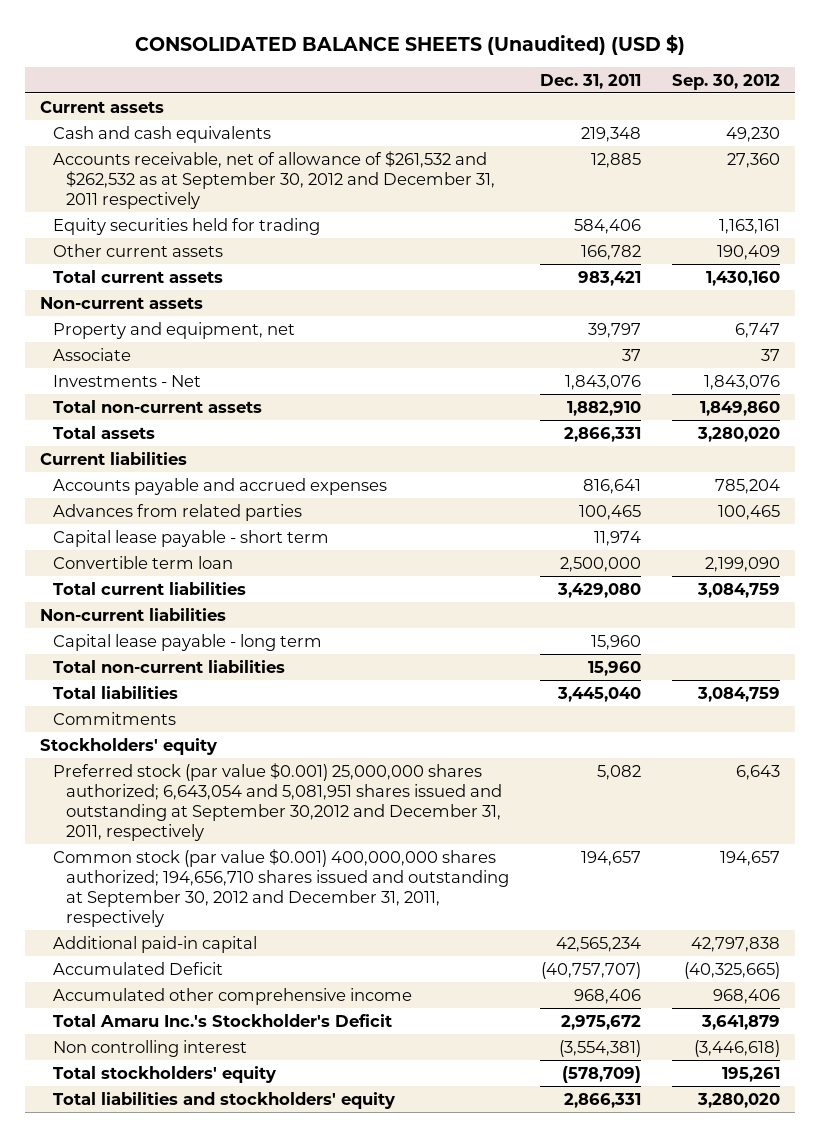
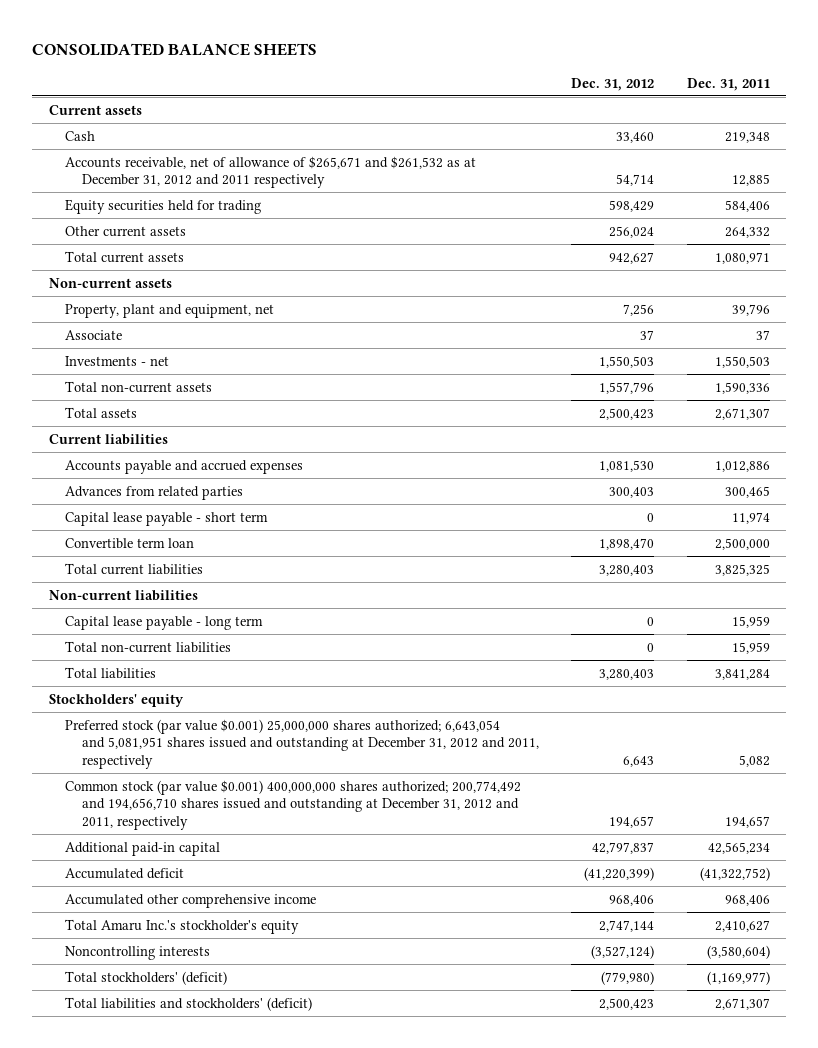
[134,33,685,55] CONSOLIDATED BALANCE SHEETS (Unaudited) (USD $) -> [32,43,318,57] CONSOLIDATED BALANCE SHEETS
[671,74,780,91] Sep. 30, 2012 -> none
none -> [571,77,655,91] Dec. 31, 2012
[53,125,272,143] Cash and cash equivalents -> [65,130,96,141] Cash
[53,150,496,209] Accounts receivable, net of allowance of $261,532 and $262,532 as at September 30, 2012 and December 31, 2011 respectively -> [65,155,477,189] Accounts receivable, net of allowance of $265,671 and $261,532 as at December 31, 2012 and 2011 respectively
[580,244,641,260] 166,782 -> [724,226,770,238] 264,332
[577,270,641,286] 983,421 -> [714,251,770,264] 1,080,971
[53,321,296,339] Property and equipment, net -> [65,303,275,318] Property, plant and equipment, net
[587,322,641,338] 39,797 -> [731,303,770,316] 39,796
[53,374,202,387] Investments - Net -> [65,355,170,366] Investments - net
[564,374,641,390] 1,843,076 -> [714,355,770,368] 1,550,503
[566,400,641,416] 1,882,910 -> [714,381,770,394] 1,590,336
[563,426,641,442] 2,866,331 -> [714,407,770,420] 2,671,307
[582,478,641,494] 816,641 -> [714,460,770,472] 1,012,886
[578,504,641,520] 100,465 -> [724,485,770,498] 300,465
[556,582,641,598] 3,429,080 -> [714,563,770,576] 3,825,325
[53,711,177,725] Commitments -> none
[590,634,641,650] 15,960 -> [731,615,770,628] 15,959
[587,660,641,676] 15,960 -> [731,641,770,654] 15,959
[556,686,641,702] 3,445,040 -> [714,668,770,680] 3,841,284
[53,762,503,841] Preferred stock (par value $0.001) 25,000,000 shares authorized; 6,643,054 and 5,081,951 shares issued and outstanding at September 30,2012 and December 31, 2011, respectively -> [65,718,540,769] Preferred stock (par value $0.001) 25,000,000 shares authorized; 6,643,054 and 5,081,951 shares issued and outstanding at December 31, 2012 and 2011, respectively
[53,848,510,927] Common stock (par value $0.001) 400,000,000 shares authorized; 194,656,710 shares issued and outstanding at September 30, 2012 and December 31, 2011, respectively -> [65,779,522,830] Common stock (par value $0.001) 400,000,000 shares authorized; 200,774,492 and 194,656,710 shares issued and outstanding at December 31, 2012 and 2011, respectively
[53,961,224,975] Accumulated Deficit -> [65,867,185,879] Accumulated deficit
[540,961,641,979] (40,757,707) -> [699,866,770,881] (41,322,752)
[53,1013,393,1027] Total Amaru Inc.'s Stockholder's Deficit -> [65,918,300,934] Total Amaru Inc.'s stockholder's equity
[560,1014,641,1030] 2,975,672 -> [714,919,770,932] 2,410,627
[53,1039,248,1057] Non controlling interest -> [65,945,211,960] Noncontrolling interests
[558,1039,641,1057] (3,554,381) -> [706,944,770,959] (3,580,604)
[53,1065,277,1083] Total stockholders' equity -> [65,970,228,985] Total stockholders' (deficit)
[561,1065,641,1083] (578,709) -> [706,970,770,985] (1,169,977)
[53,1091,396,1109] Total liabilities and stockholders' equity -> [65,996,313,1011] Total liabilities and stockholders' (deficit)
[563,1092,641,1108] 2,866,331 -> [714,997,770,1010] 2,671,307

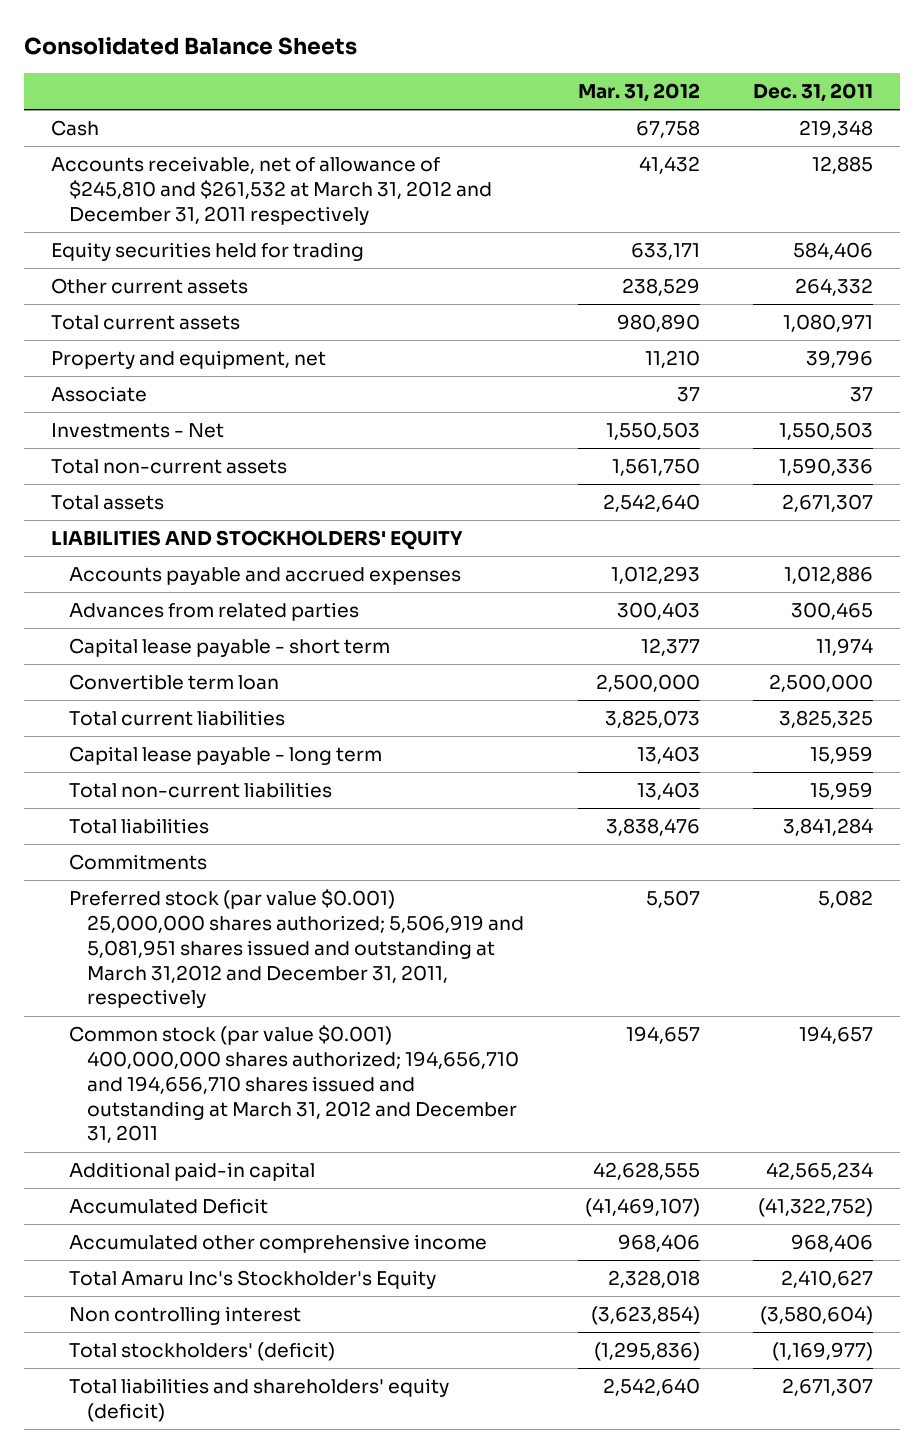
[32,43,318,57] CONSOLIDATED BALANCE SHEETS -> [24,37,358,56] Consolidated Balance Sheets
[571,77,655,91] Dec. 31, 2012 -> none
none -> [577,83,700,103] Mar. 31, 2012
[48,104,142,115] Current assets -> none
[65,155,477,189] Accounts receivable, net of allowance of $265,671 and $261,532 as at December 31, 2012 and 2011 respectively -> [50,156,493,225] Accounts receivable, net of allowance of $245,810 and $261,532 at March 31, 2012 and December 31, 2011 respectively
[48,277,172,288] Non-current assets -> none
[65,303,275,318] Property, plant and equipment, net -> [50,350,326,370] Property and equipment, net
[65,355,170,366] Investments - net -> [50,423,224,439] Investments - Net
[48,433,168,445] Current liabilities -> none
none -> [50,530,463,551] LIABILITIES AND STOCKHOLDERS' EQUITY
[48,589,198,601] Non-current liabilities -> none
[48,693,184,707] Stockholders' equity -> none
none -> [69,854,208,871] Commitments
[65,718,540,769] Preferred stock (par value $0.001) 25,000,000 shares authorized; 6,643,054 and 5,081,951 shares issued and outstanding at December 31, 2012 and 2011, respectively -> [69,889,525,1009] Preferred stock (par value $0.001) 25,000,000 shares authorized; 5,506,919 and 5,081,951 shares issued and outstanding at March 31,2012 and December 31, 2011, respectively
[65,779,522,830] Common stock (par value $0.001) 400,000,000 shares authorized; 200,774,492 and 194,656,710 shares issued and outstanding at December 31, 2012 and 2011, respectively -> [69,1025,520,1144] Common stock (par value $0.001) 400,000,000 shares authorized; 194,656,710 and 194,656,710 shares issued and outstanding at March 31, 2012 and December 31, 2011
[65,867,185,879] Accumulated deficit -> [69,1198,269,1215] Accumulated Deficit
[65,918,300,934] Total Amaru Inc.'s stockholder's equity -> [69,1270,437,1290] Total Amaru Inc's Stockholder's Equity
[65,945,211,960] Noncontrolling interests -> [69,1306,302,1326] Non controlling interest
[65,996,313,1011] Total liabilities and stockholders' (deficit) -> [69,1378,450,1422] Total liabilities and shareholders' equity (deficit)

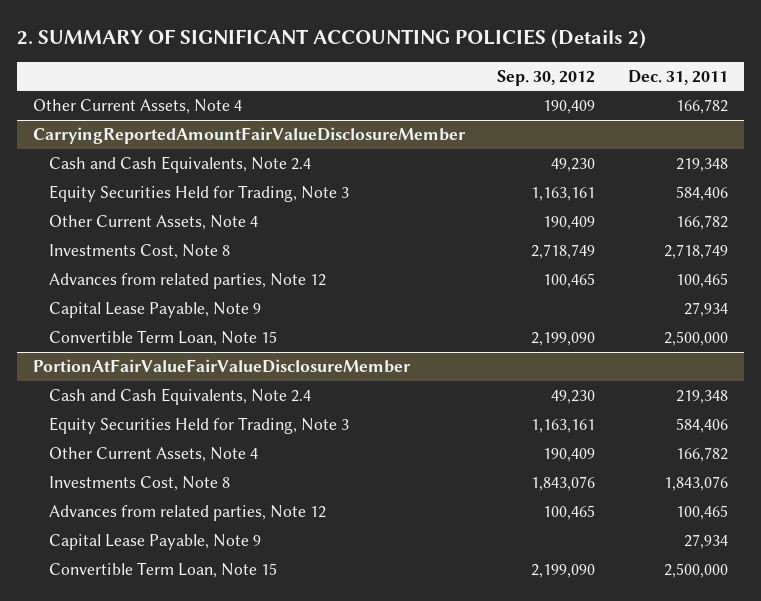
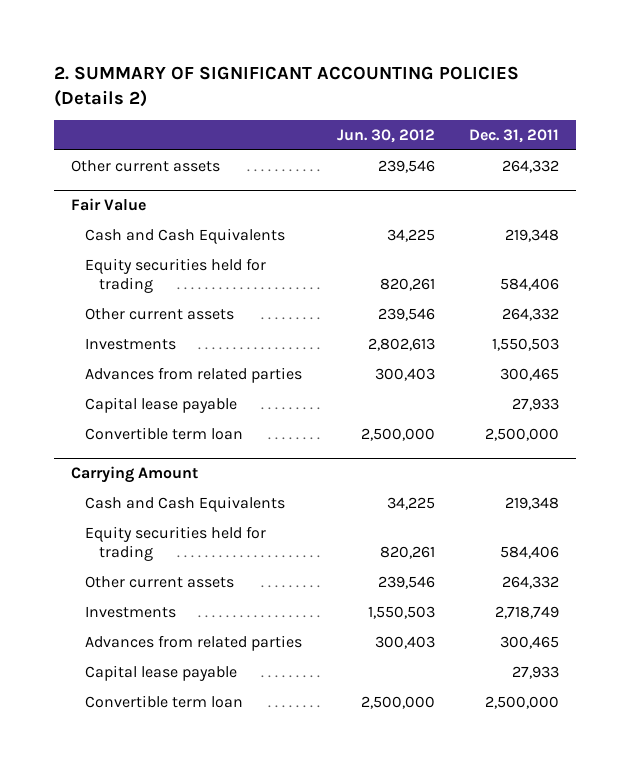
[497,69,596,86] Sep. 30, 2012 -> none
none -> [336,128,435,143] Jun. 30, 2012
[32,127,466,145] CarryingReportedAmountFairValueDisclosureMember -> none
[32,359,411,374] PortionAtFairValueFairValueDisclosureMember -> none
[32,99,242,115] Other Current Assets, Note 4 -> [71,160,221,173] Other current assets
[675,99,728,115] 166,782 -> [502,160,560,174] 264,332
none -> [71,198,147,212] Fair Value
[49,156,312,174] Cash and Cash Equivalents, Note 2.4 -> [85,228,286,245] Cash and Cash Equivalents
[49,185,350,203] Equity Securities Held for Trading, Note 3 -> [85,258,267,293] Equity securities held for trading
[49,215,259,231] Other Current Assets, Note 4 -> [85,308,235,321] Other current assets
[675,215,728,231] 166,782 -> [502,308,560,322] 264,332
[49,244,231,260] Investments Cost, Note 8 -> [85,338,177,351] Investments
[663,244,728,260] 2,718,749 -> [492,338,560,352] 1,550,503
[49,273,327,290] Advances from related parties, Note 12 -> [85,367,303,384] Advances from related parties
[675,273,728,289] 100,465 -> [500,368,560,382] 300,465
[49,302,262,319] Capital Lease Payable, Note 9 -> [85,397,238,414] Capital lease payable
[683,302,728,318] 27,934 -> [512,398,560,412] 27,933
[49,330,278,347] Convertible Term Loan, Note 15 -> [85,427,244,441] Convertible term loan
none -> [71,466,199,484] Carrying Amount
[49,388,312,406] Cash and Cash Equivalents, Note 2.4 -> [85,496,286,513] Cash and Cash Equivalents
[49,417,350,435] Equity Securities Held for Trading, Note 3 -> [85,526,267,561] Equity securities held for trading
[49,447,259,463] Other Current Assets, Note 4 -> [85,576,235,589] Other current assets
[675,447,728,463] 166,782 -> [502,576,560,590] 264,332
[49,476,231,492] Investments Cost, Note 8 -> [85,606,177,619] Investments
[663,476,728,492] 1,843,076 -> [495,606,560,620] 2,718,749
[49,505,327,522] Advances from related parties, Note 12 -> [85,635,303,652] Advances from related parties
[675,505,728,521] 100,465 -> [500,636,560,650] 300,465
[49,534,262,551] Capital Lease Payable, Note 9 -> [85,665,238,682] Capital lease payable
[683,534,728,550] 27,934 -> [512,666,560,680] 27,933
[49,562,278,579] Convertible Term Loan, Note 15 -> [85,695,244,709] Convertible term loan

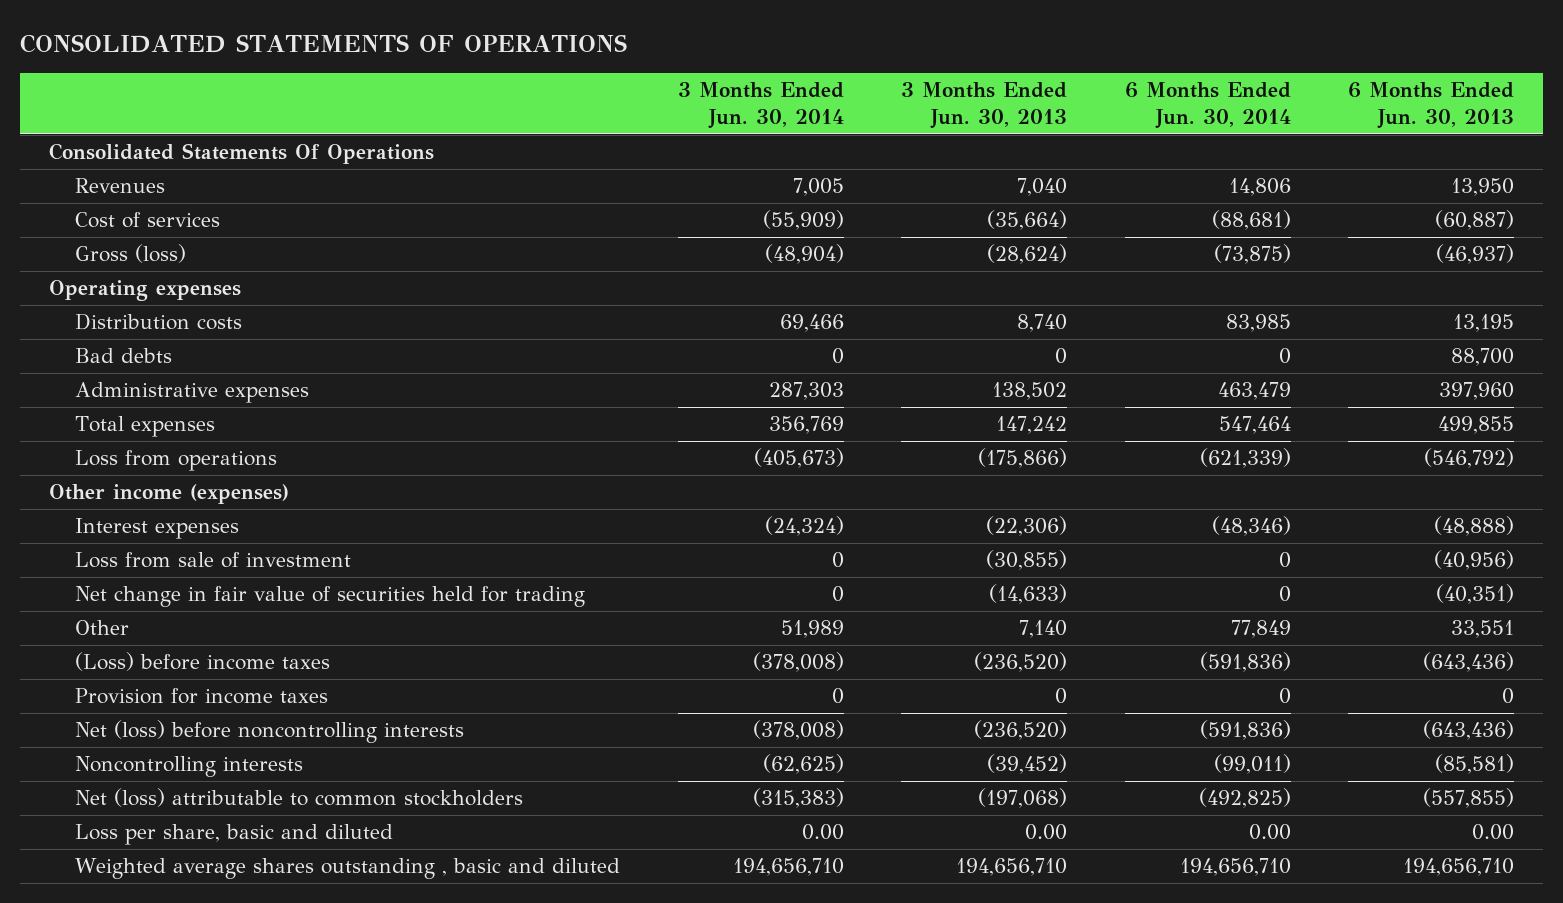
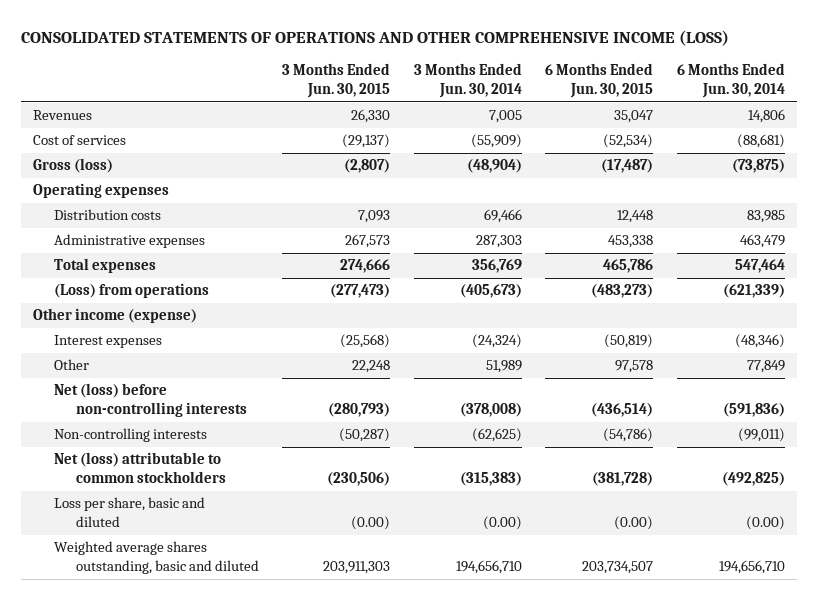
[20,34,628,54] CONSOLIDATED STATEMENTS OF OPERATIONS -> [21,30,730,47] CONSOLIDATED STATEMENTS OF OPERATIONS AND OTHER COMPREHENSIVE INCOME (LOSS)
[901,82,1068,129] 3 Months Ended Jun. 30, 2013 -> none
[1348,82,1515,129] 6 Months Ended Jun. 30, 2013 -> none
none -> [282,63,391,98] 3 Months Ended Jun. 30, 2015
none -> [545,63,654,98] 6 Months Ended Jun. 30, 2015
[48,143,434,165] Consolidated Statements Of Operations -> none
[75,348,173,364] Bad debts -> none
[75,450,278,472] Loss from operations -> [54,283,210,299] (Loss) from operations
[48,484,289,505] Other income (expenses) -> [32,308,197,324] Other income (expense)
[75,552,352,569] Loss from sale of investment -> none
[75,586,586,608] Net change in fair value of securities held for trading -> none
[75,652,331,672] (Loss) before income taxes -> none
[75,688,329,705] Provision for income taxes -> none
[75,720,465,744] Net (loss) before noncontrolling interests -> [54,383,247,417] Net (loss) before non-controlling interests
[75,756,304,778] Noncontrolling interests -> [54,428,208,443] Non-controlling interests
[801,824,844,841] 0.00 -> [482,515,522,530] (0.00)
[1248,824,1291,841] 0.00 -> [746,515,786,530] (0.00)
[75,858,621,880] Weighted average shares outstanding , basic and diluted -> [54,541,259,574] Weighted average shares outstanding, basic and diluted

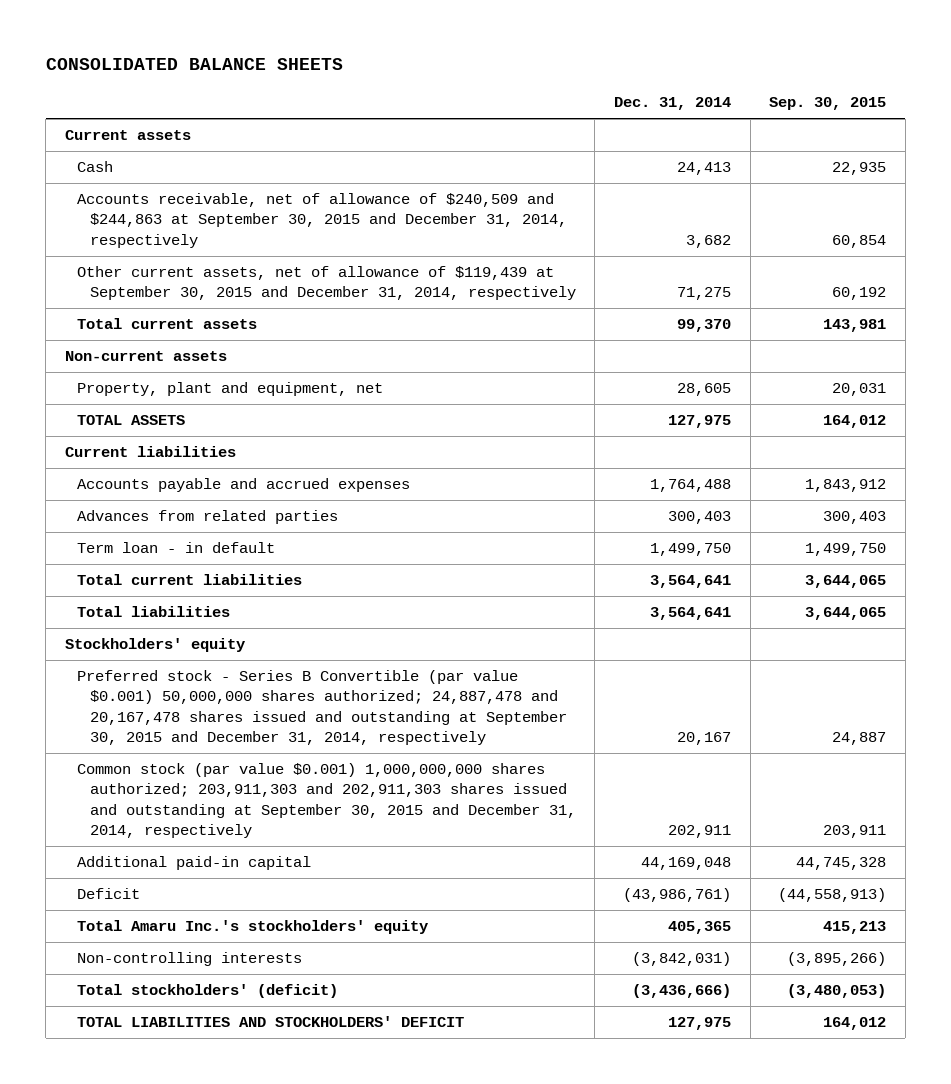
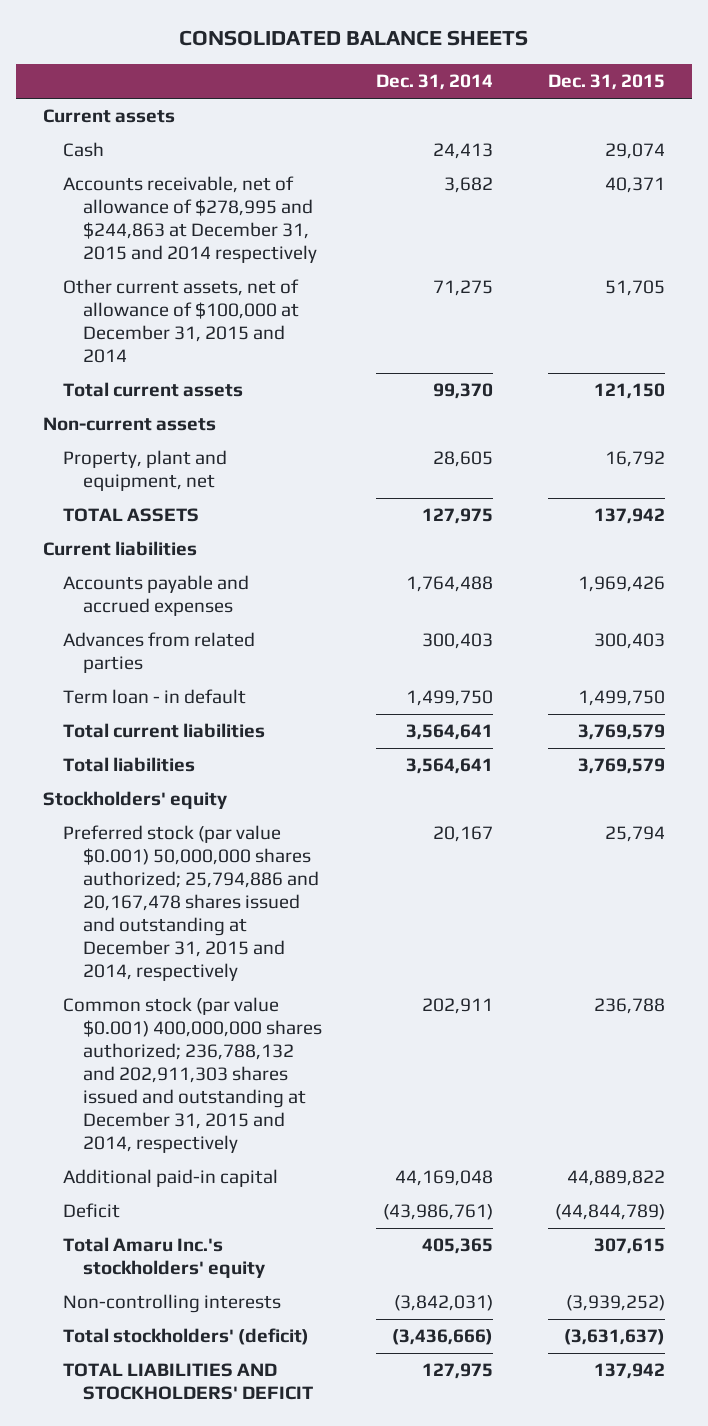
[769,97,887,111] Sep. 30, 2015 -> none
none -> [547,74,665,91] Dec. 31, 2015
[77,193,567,248] Accounts receivable, net of allowance of $240,509 and $244,863 at September 30, 2015 and December 31, 2014, respectively -> [63,176,317,263] Accounts receivable, net of allowance of $278,995 and $244,863 at December 31, 2015 and 2014 respectively
[77,266,576,301] Other current assets, net of allowance of $119,439 at September 30, 2015 and December 31, 2014, respectively -> [63,279,300,363] Other current assets, net of allowance of $100,000 at December 31, 2015 and 2014
[77,670,567,745] Preferred stock - Series B Convertible (par value $0.001) 50,000,000 shares authorized; 24,887,478 and 20,167,478 shares issued and outstanding at September 30, 2015 and December 31, 2014, respectively -> [63,825,319,981] Preferred stock (par value $0.001) 50,000,000 shares authorized; 25,794,886 and 20,167,478 shares issued and outstanding at December 31, 2015 and 2014, respectively
[77,763,576,838] Common stock (par value $0.001) 1,000,000,000 shares authorized; 203,911,303 and 202,911,303 shares issued and outstanding at September 30, 2015 and December 31, 2014, respectively -> [63,997,322,1153] Common stock (par value $0.001) 400,000,000 shares authorized; 236,788,132 and 202,911,303 shares issued and outstanding at December 31, 2015 and 2014, respectively

